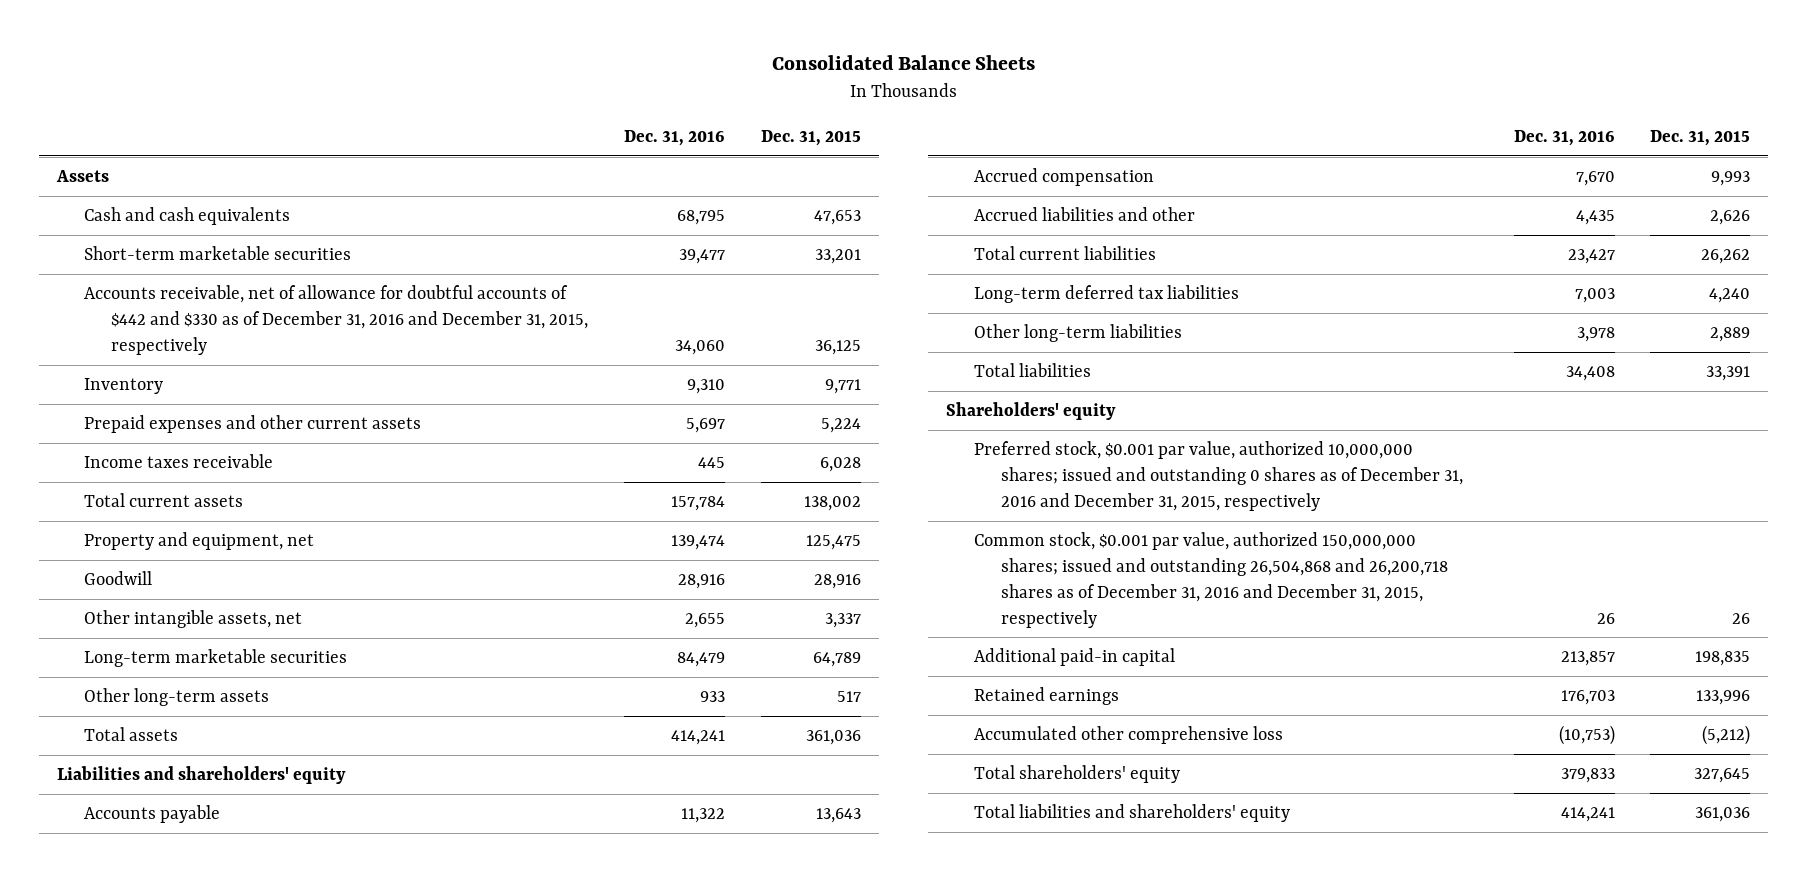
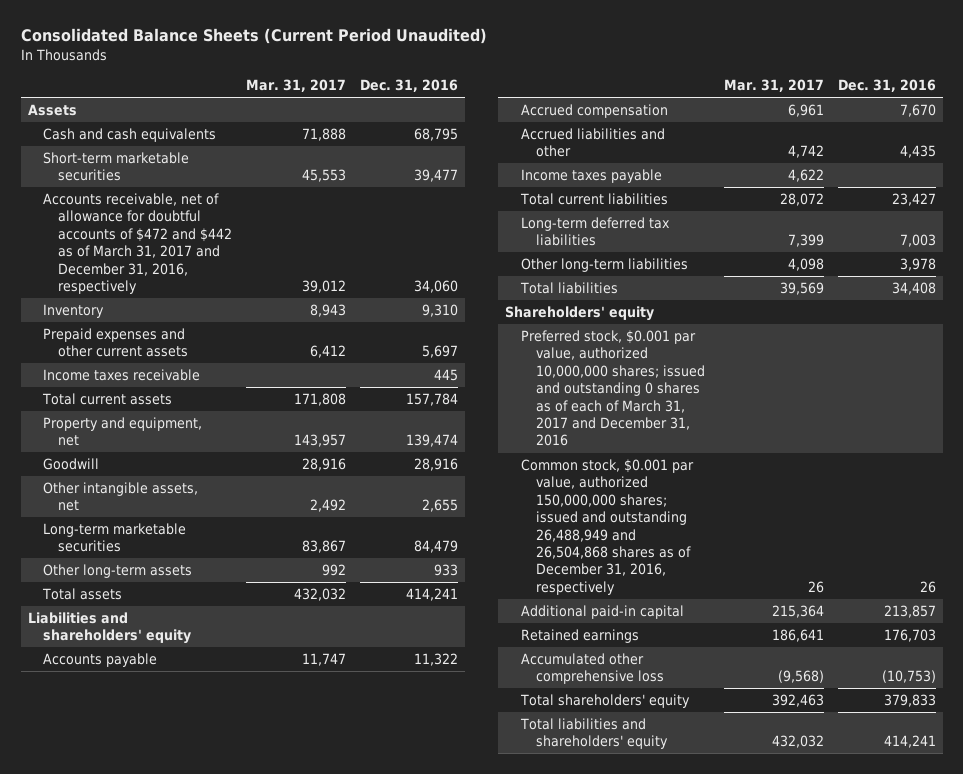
[771,54,1035,70] Consolidated Balance Sheets -> [20,28,487,45] Consolidated Balance Sheets (Current Period Unaudited)
[760,129,861,146] Dec. 31, 2015 -> none
none -> [245,78,346,92] Mar. 31, 2017
[83,285,589,355] Accounts receivable, net of allowance for doubtful accounts of $442 and $330 as of December 31, 2016 and December 31, 2015, respectively -> [42,192,233,295] Accounts receivable, net of allowance for doubtful accounts of $472 and $442 as of March 31, 2017 and December 31, 2016, respectively
none -> [520,168,662,183] Income taxes payable
[973,441,1463,511] Preferred stock, $0.001 par value, authorized 10,000,000 shares; issued and outstanding 0 shares as of December 31, 2016 and December 31, 2015, respectively -> [520,329,705,447] Preferred stock, $0.001 par value, authorized 10,000,000 shares; issued and outstanding 0 shares as of each of March 31, 2017 and December 31, 2016
[973,532,1448,628] Common stock, $0.001 par value, authorized 150,000,000 shares; issued and outstanding 26,504,868 and 26,200,718 shares as of December 31, 2016 and December 31, 2015, respectively -> [520,458,694,595] Common stock, $0.001 par value, authorized 150,000,000 shares; issued and outstanding 26,488,949 and 26,504,868 shares as of December 31, 2016, respectively

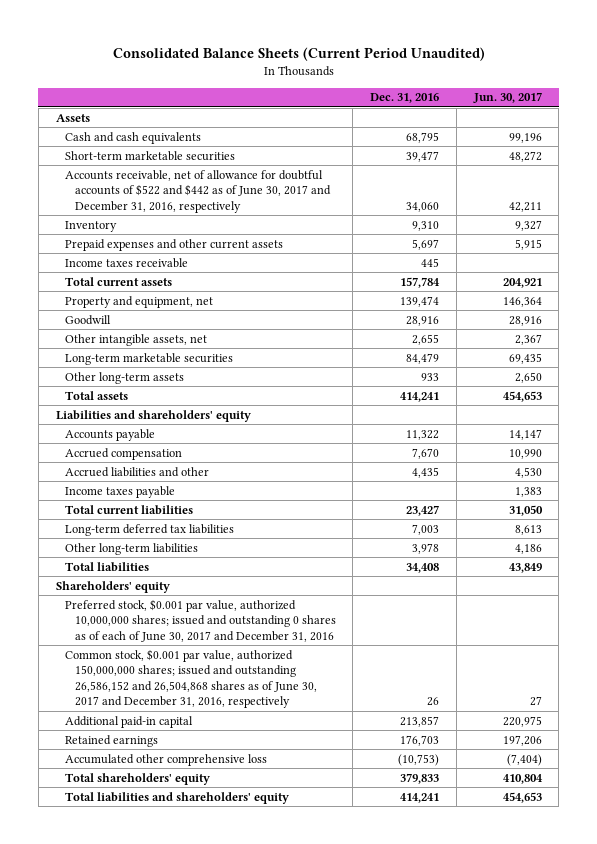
[245,78,346,92] Mar. 31, 2017 -> none
none -> [472,92,542,104] Jun. 30, 2017
[42,192,233,295] Accounts receivable, net of allowance for doubtful accounts of $472 and $442 as of March 31, 2017 and December 31, 2016, respectively -> [65,169,331,213] Accounts receivable, net of allowance for doubtful accounts of $522 and $442 as of June 30, 2017 and December 31, 2016, respectively
[520,329,705,447] Preferred stock, $0.001 par value, authorized 10,000,000 shares; issued and outstanding 0 shares as of each of March 31, 2017 and December 31, 2016 -> [65,598,336,642] Preferred stock, $0.001 par value, authorized 10,000,000 shares; issued and outstanding 0 shares as of each of June 30, 2017 and December 31, 2016
[520,458,694,595] Common stock, $0.001 par value, authorized 150,000,000 shares; issued and outstanding 26,488,949 and 26,504,868 shares as of December 31, 2016, respectively -> [65,648,317,709] Common stock, $0.001 par value, authorized 150,000,000 shares; issued and outstanding 26,586,152 and 26,504,868 shares as of June 30, 2017 and December 31, 2016, respectively

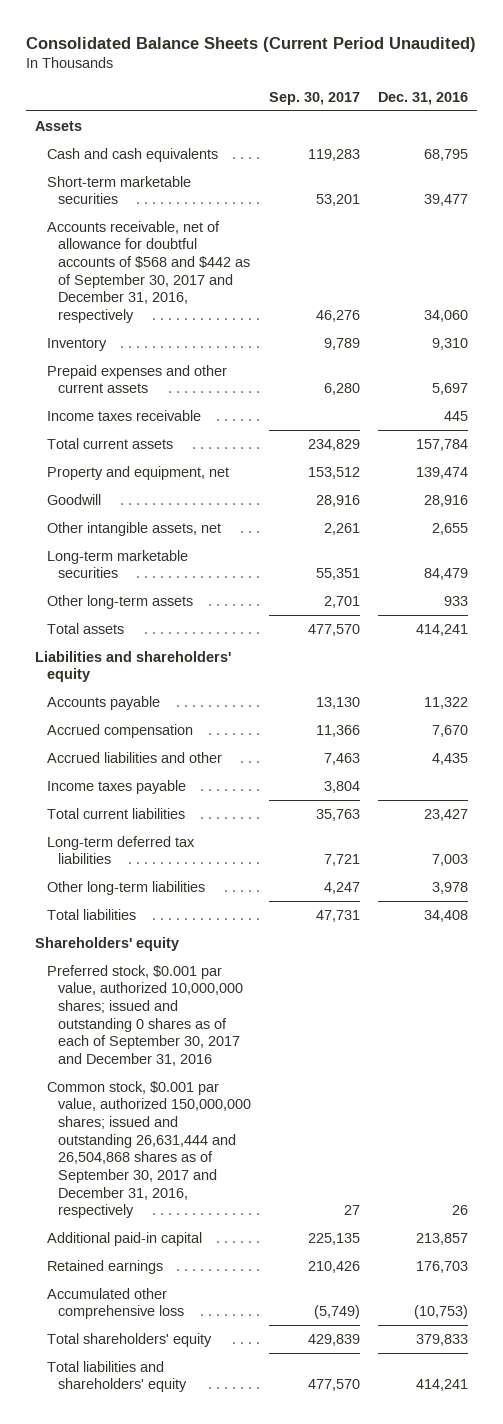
[472,92,542,104] Jun. 30, 2017 -> none
none -> [268,91,360,105] Sep. 30, 2017
[65,169,331,213] Accounts receivable, net of allowance for doubtful accounts of $522 and $442 as of June 30, 2017 and December 31, 2016, respectively -> [46,220,250,323] Accounts receivable, net of allowance for doubtful accounts of $568 and $442 as of September 30, 2017 and December 31, 2016, respectively
[65,598,336,642] Preferred stock, $0.001 par value, authorized 10,000,000 shares; issued and outstanding 0 shares as of each of June 30, 2017 and December 31, 2016 -> [46,964,243,1066] Preferred stock, $0.001 par value, authorized 10,000,000 shares; issued and outstanding 0 shares as of each of September 30, 2017 and December 31, 2016
[65,648,317,709] Common stock, $0.001 par value, authorized 150,000,000 shares; issued and outstanding 26,586,152 and 26,504,868 shares as of June 30, 2017 and December 31, 2016, respectively -> [46,1080,251,1219] Common stock, $0.001 par value, authorized 150,000,000 shares; issued and outstanding 26,631,444 and 26,504,868 shares as of September 30, 2017 and December 31, 2016, respectively

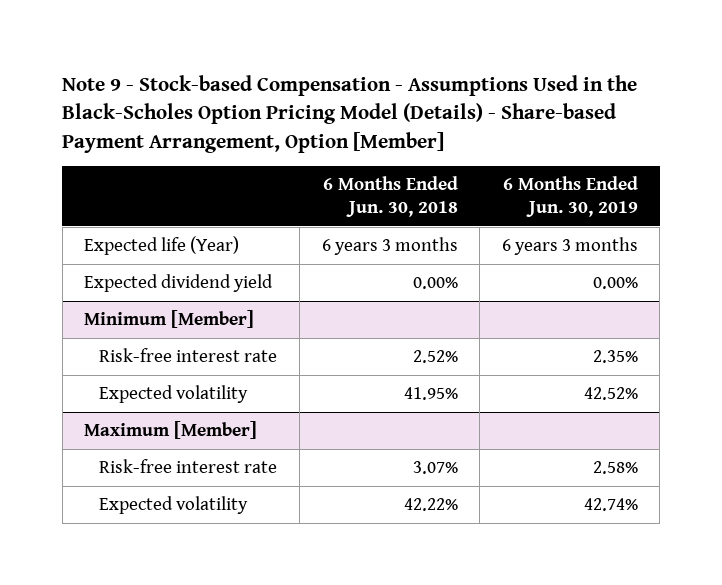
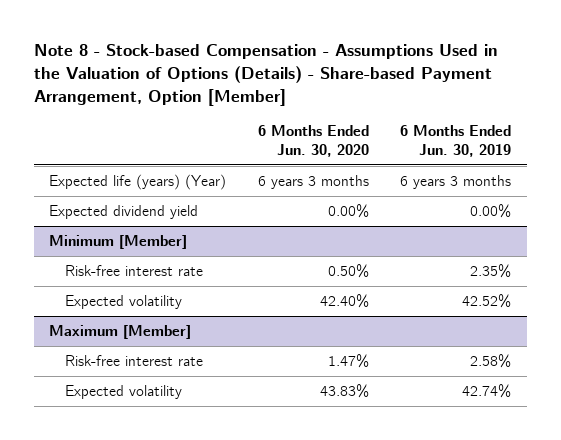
[62,74,638,153] Note 9 - Stock-based Compensation - Assumptions Used in the Black-Scholes Option Pricing Model (Details) - Share-based Payment Arrangement, Option [Member] -> [33,44,498,106] Note 8 - Stock-based Compensation - Assumptions Used in the Valuation of Options (Details) - Share-based Payment Arrangement, Option [Member]
[322,176,458,217] 6 Months Ended Jun. 30, 2018 -> none
none -> [257,125,369,158] 6 Months Ended Jun. 30, 2020
[84,236,240,256] Expected life (Year) -> [49,174,227,191] Expected life (years) (Year)

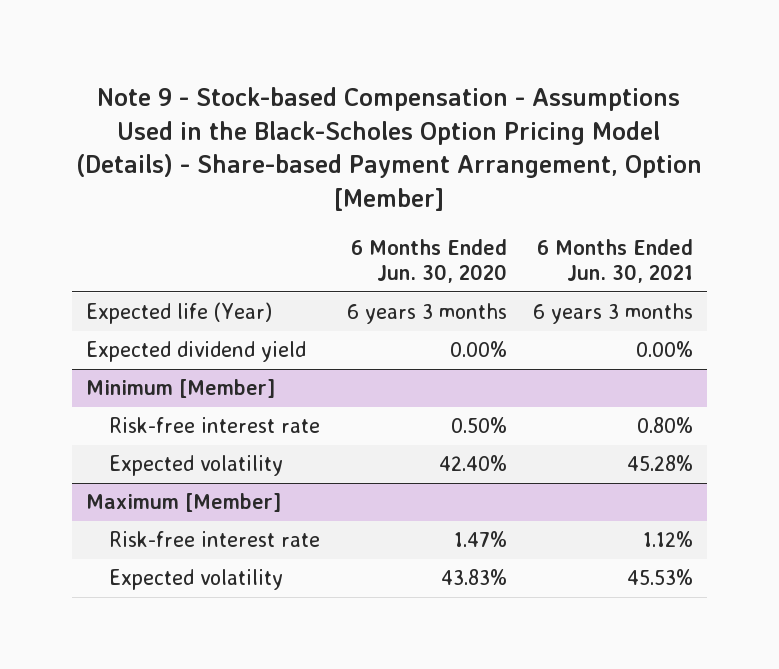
[33,44,498,106] Note 8 - Stock-based Compensation - Assumptions Used in the Valuation of Options (Details) - Share-based Payment Arrangement, Option [Member] -> [76,86,703,211] Note 9 - Stock-based Compensation - Assumptions Used in the Black-Scholes Option Pricing Model (Details) - Share-based Payment Arrangement, Option [Member]
[400,125,512,158] 6 Months Ended Jun. 30, 2019 -> none
none -> [537,238,694,284] 6 Months Ended Jun. 30, 2021
[49,174,227,191] Expected life (years) (Year) -> [85,302,272,325] Expected life (Year)

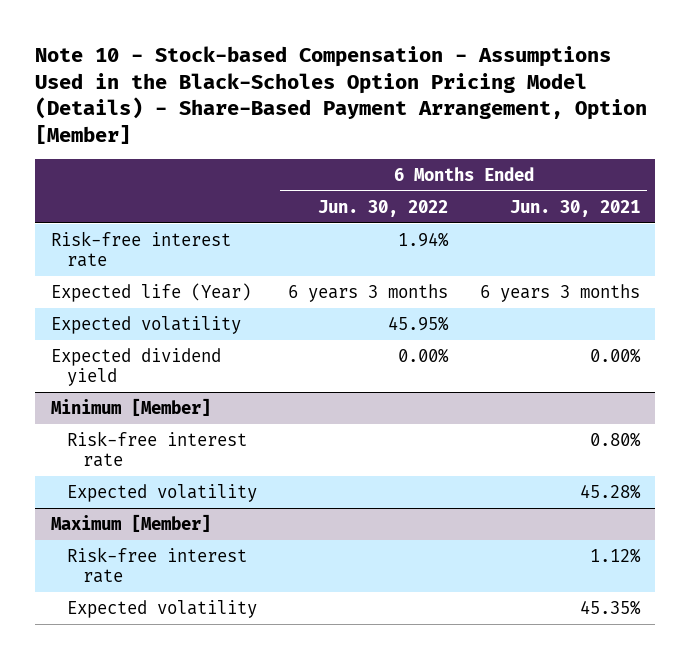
[76,86,703,211] Note 9 - Stock-based Compensation - Assumptions Used in the Black-Scholes Option Pricing Model (Details) - Share-based Payment Arrangement, Option [Member] -> [35,45,648,144] Note 10 - Stock-based Compensation - Assumptions Used in the Black-Scholes Option Pricing Model (Details) - Share-Based Payment Arrangement, Option [Member]
[350,238,507,284] 6 Months Ended Jun. 30, 2020 -> none
none -> [318,199,449,217] Jun. 30, 2022
none -> [50,230,231,268] Risk-free interest rate
none -> [50,315,241,334] Expected volatility
[627,569,694,586] 45.53% -> [579,599,641,615] 45.35%

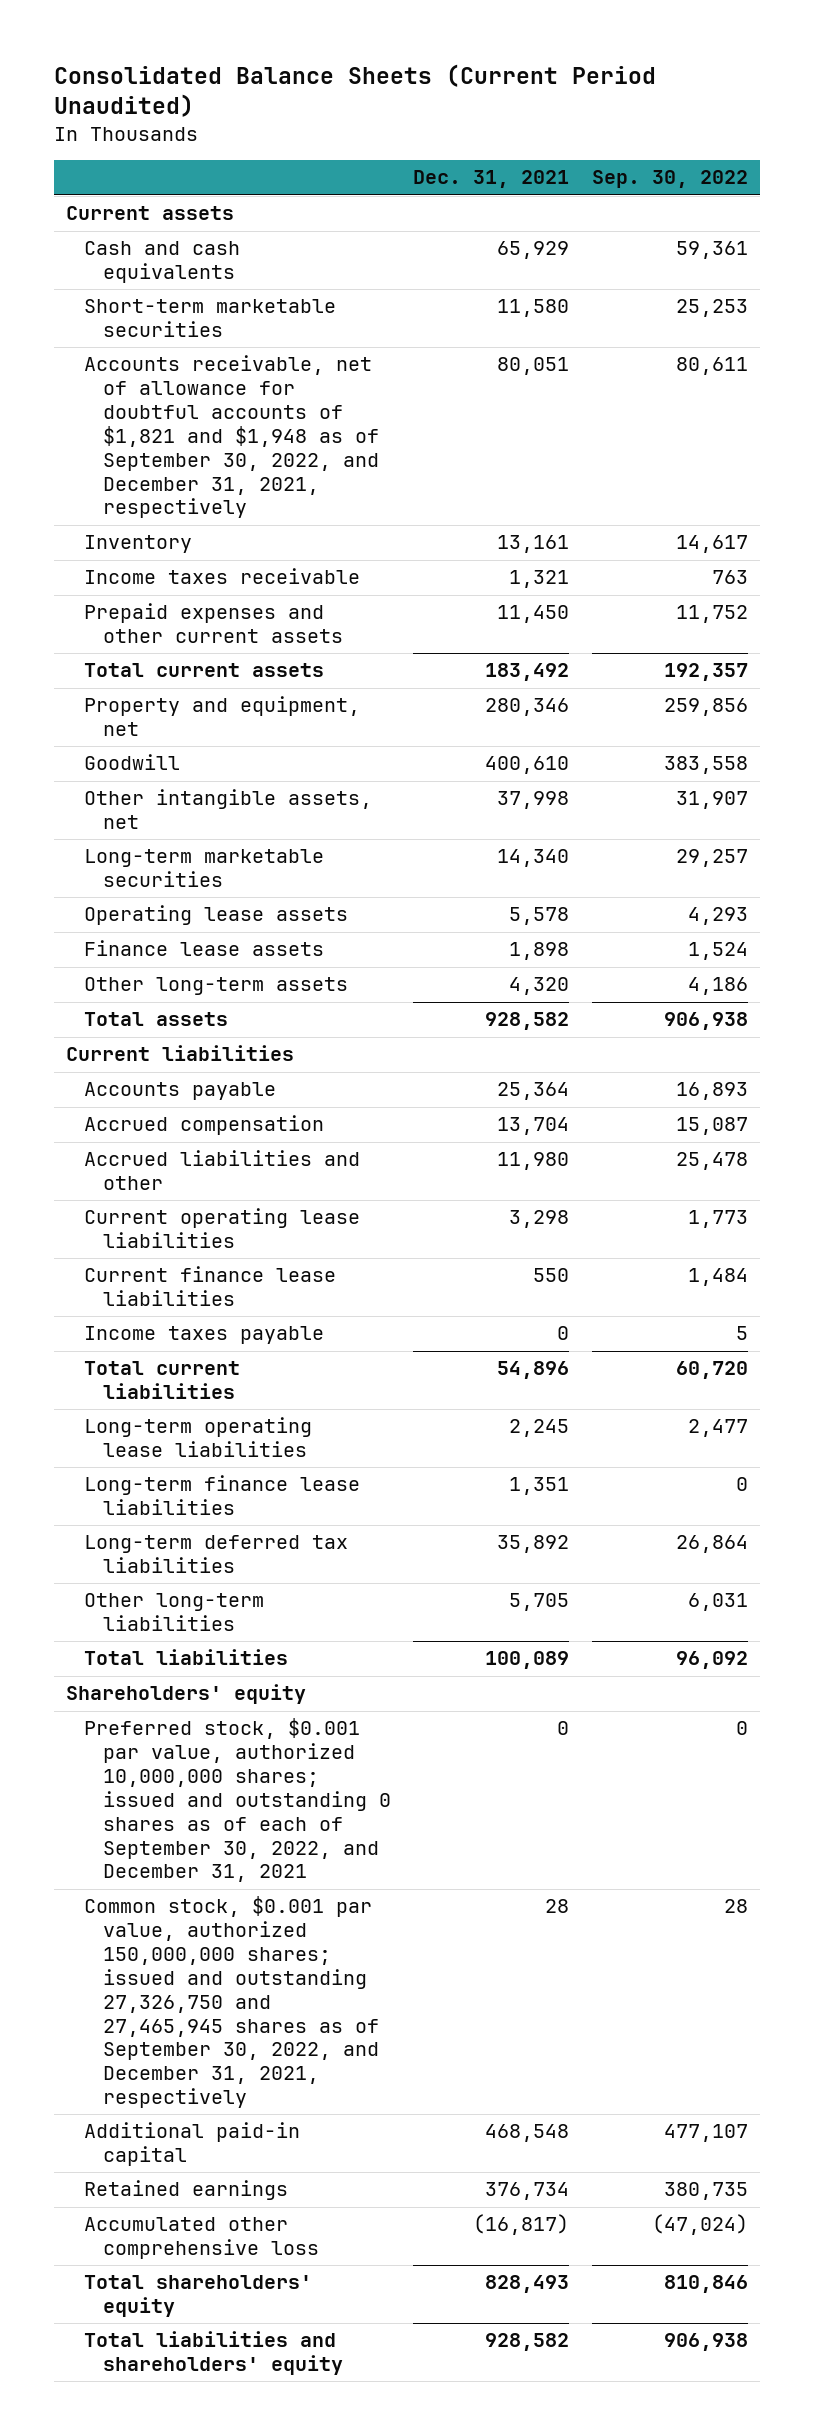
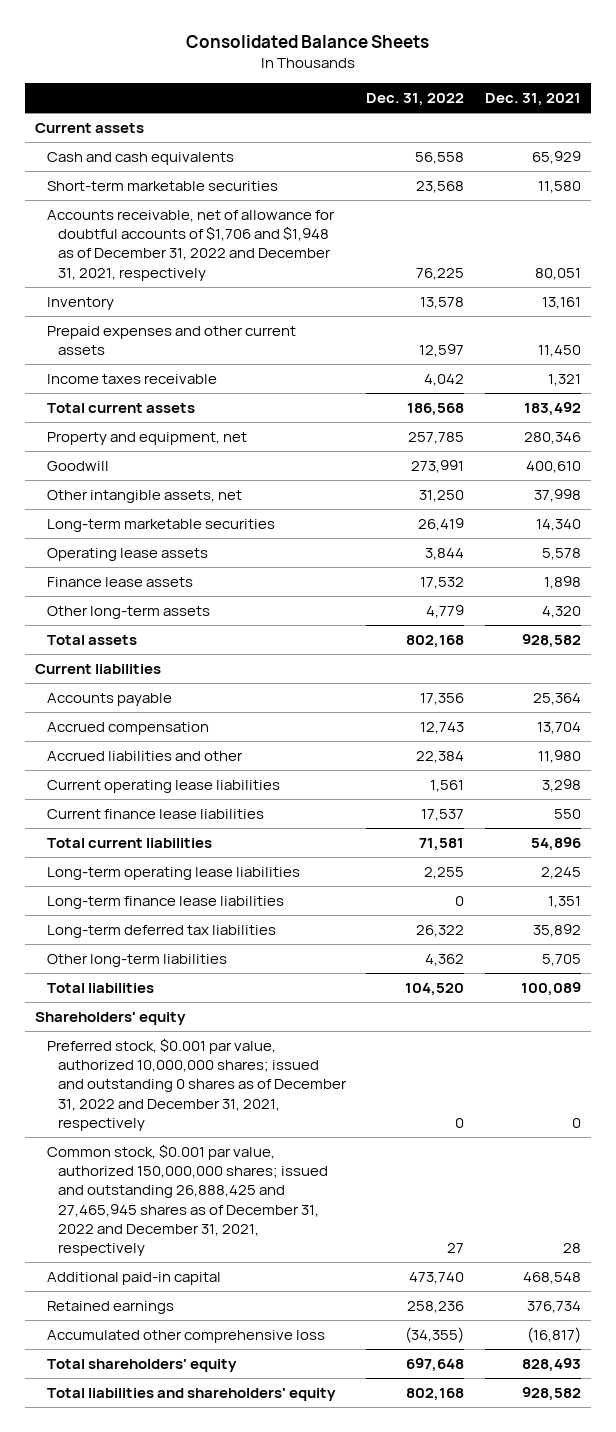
[54,64,657,118] Consolidated Balance Sheets (Current Period Unaudited) -> [185,35,429,49] Consolidated Balance Sheets
[592,170,749,189] Sep. 30, 2022 -> none
none -> [366,93,465,107] Dec. 31, 2022
[84,355,379,519] Accounts receivable, net of allowance for doubtful accounts of $1,821 and $1,948 as of September 30, 2022, and December 31, 2021, respectively -> [46,209,335,281] Accounts receivable, net of allowance for doubtful accounts of $1,706 and $1,948 as of December 31, 2022 and December 31, 2021, respectively
[84,568,361,585] Income taxes receivable -> [46,373,217,384] Income taxes receivable
[84,1326,325,1345] Income taxes payable -> none
[84,1718,391,1883] Preferred stock, $0.001 par value, authorized 10,000,000 shares; issued and outstanding 0 shares as of each of September 30, 2022, and December 31, 2021 -> [46,1037,348,1131] Preferred stock, $0.001 par value, authorized 10,000,000 shares; issued and outstanding 0 shares as of December 31, 2022 and December 31, 2021, respectively
[84,1896,379,2109] Common stock, $0.001 par value, authorized 150,000,000 shares; issued and outstanding 27,326,750 and 27,465,945 shares as of September 30, 2022, and December 31, 2021, respectively -> [46,1143,329,1256] Common stock, $0.001 par value, authorized 150,000,000 shares; issued and outstanding 26,888,425 and 27,465,945 shares as of December 31, 2022 and December 31, 2021, respectively

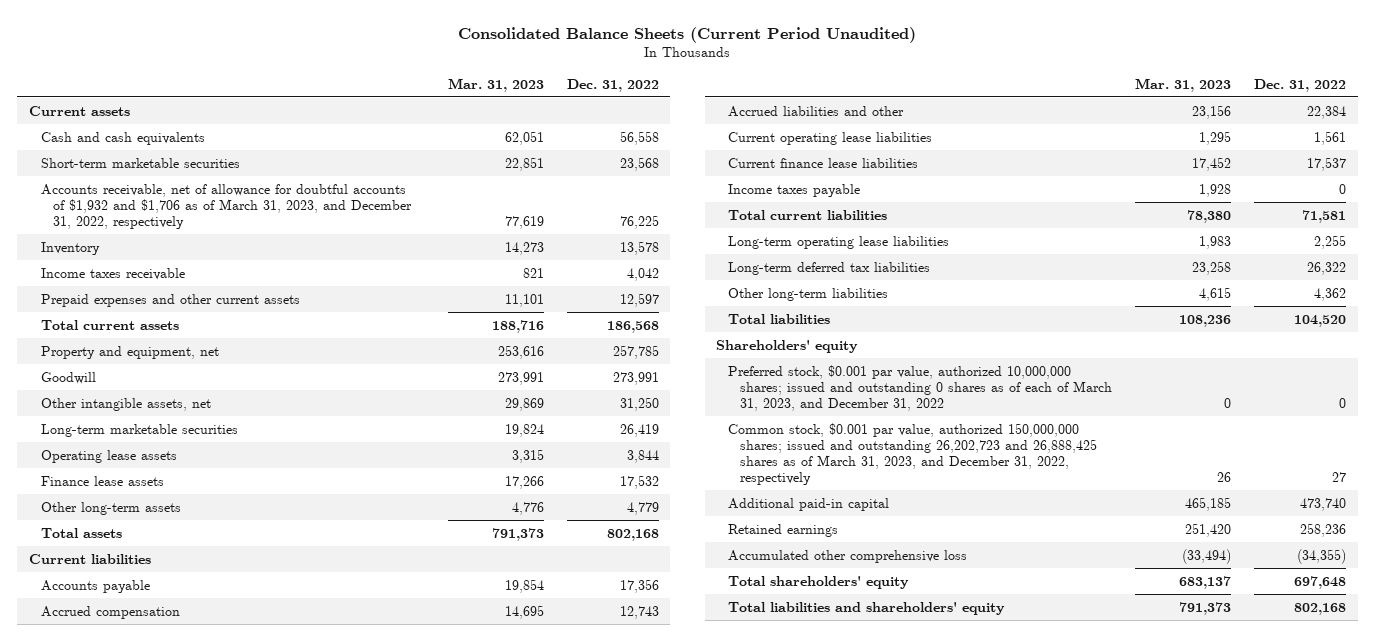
[185,35,429,49] Consolidated Balance Sheets -> [458,26,917,43] Consolidated Balance Sheets (Current Period Unaudited)
[484,93,581,107] Dec. 31, 2021 -> none
none -> [447,77,544,92] Mar. 31, 2023
[46,209,335,281] Accounts receivable, net of allowance for doubtful accounts of $1,706 and $1,948 as of December 31, 2022 and December 31, 2021, respectively -> [40,183,412,229] Accounts receivable, net of allowance for doubtful accounts of $1,932 and $1,706 as of March 31, 2023, and December 31, 2022, respectively
[46,325,296,356] Prepaid expenses and other current assets -> [40,293,300,307] Prepaid expenses and other current assets
none -> [728,183,861,197] Income taxes payable
[46,895,284,909] Long-term finance lease liabilities -> none
[46,1037,348,1131] Preferred stock, $0.001 par value, authorized 10,000,000 shares; issued and outstanding 0 shares as of December 31, 2022 and December 31, 2021, respectively -> [728,364,1113,411] Preferred stock, $0.001 par value, authorized 10,000,000 shares; issued and outstanding 0 shares as of each of March 31, 2023, and December 31, 2022
[46,1143,329,1256] Common stock, $0.001 par value, authorized 150,000,000 shares; issued and outstanding 26,888,425 and 27,465,945 shares as of December 31, 2022 and December 31, 2021, respectively -> [728,422,1098,486] Common stock, $0.001 par value, authorized 150,000,000 shares; issued and outstanding 26,202,723 and 26,888,425 shares as of March 31, 2023, and December 31, 2022, respectively

